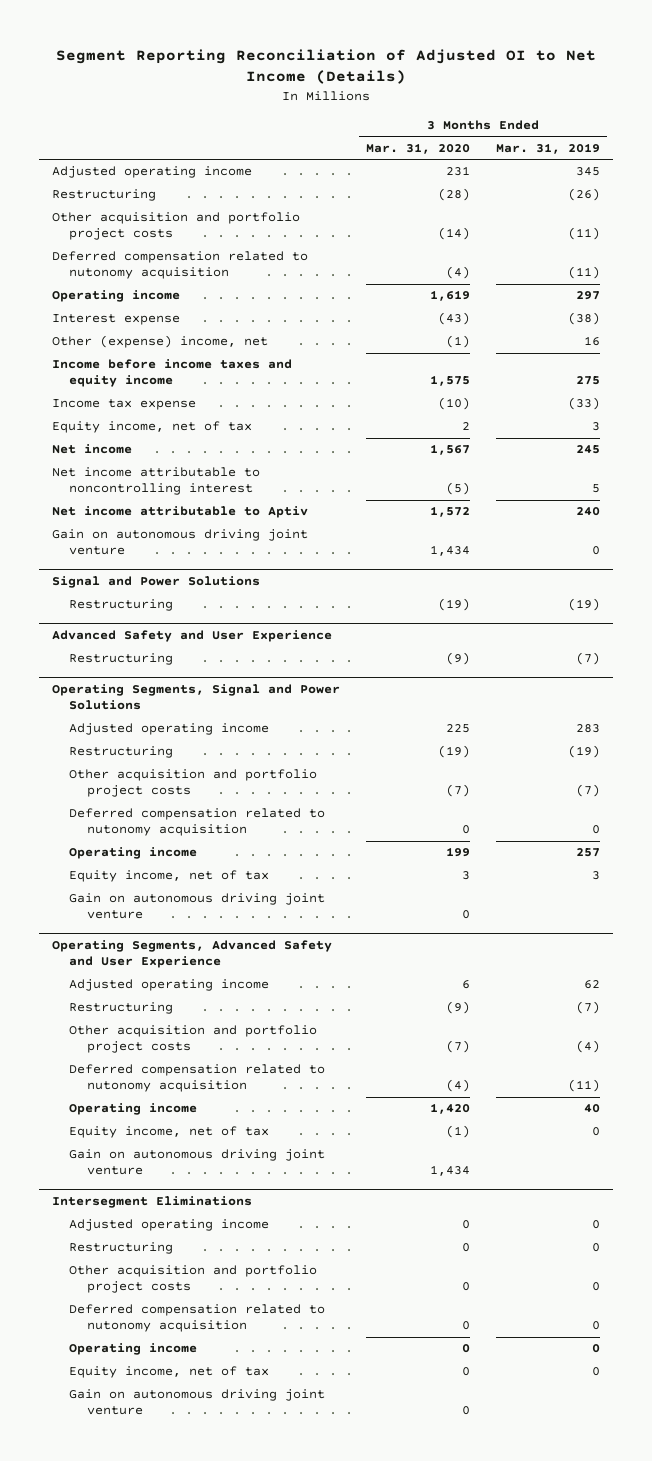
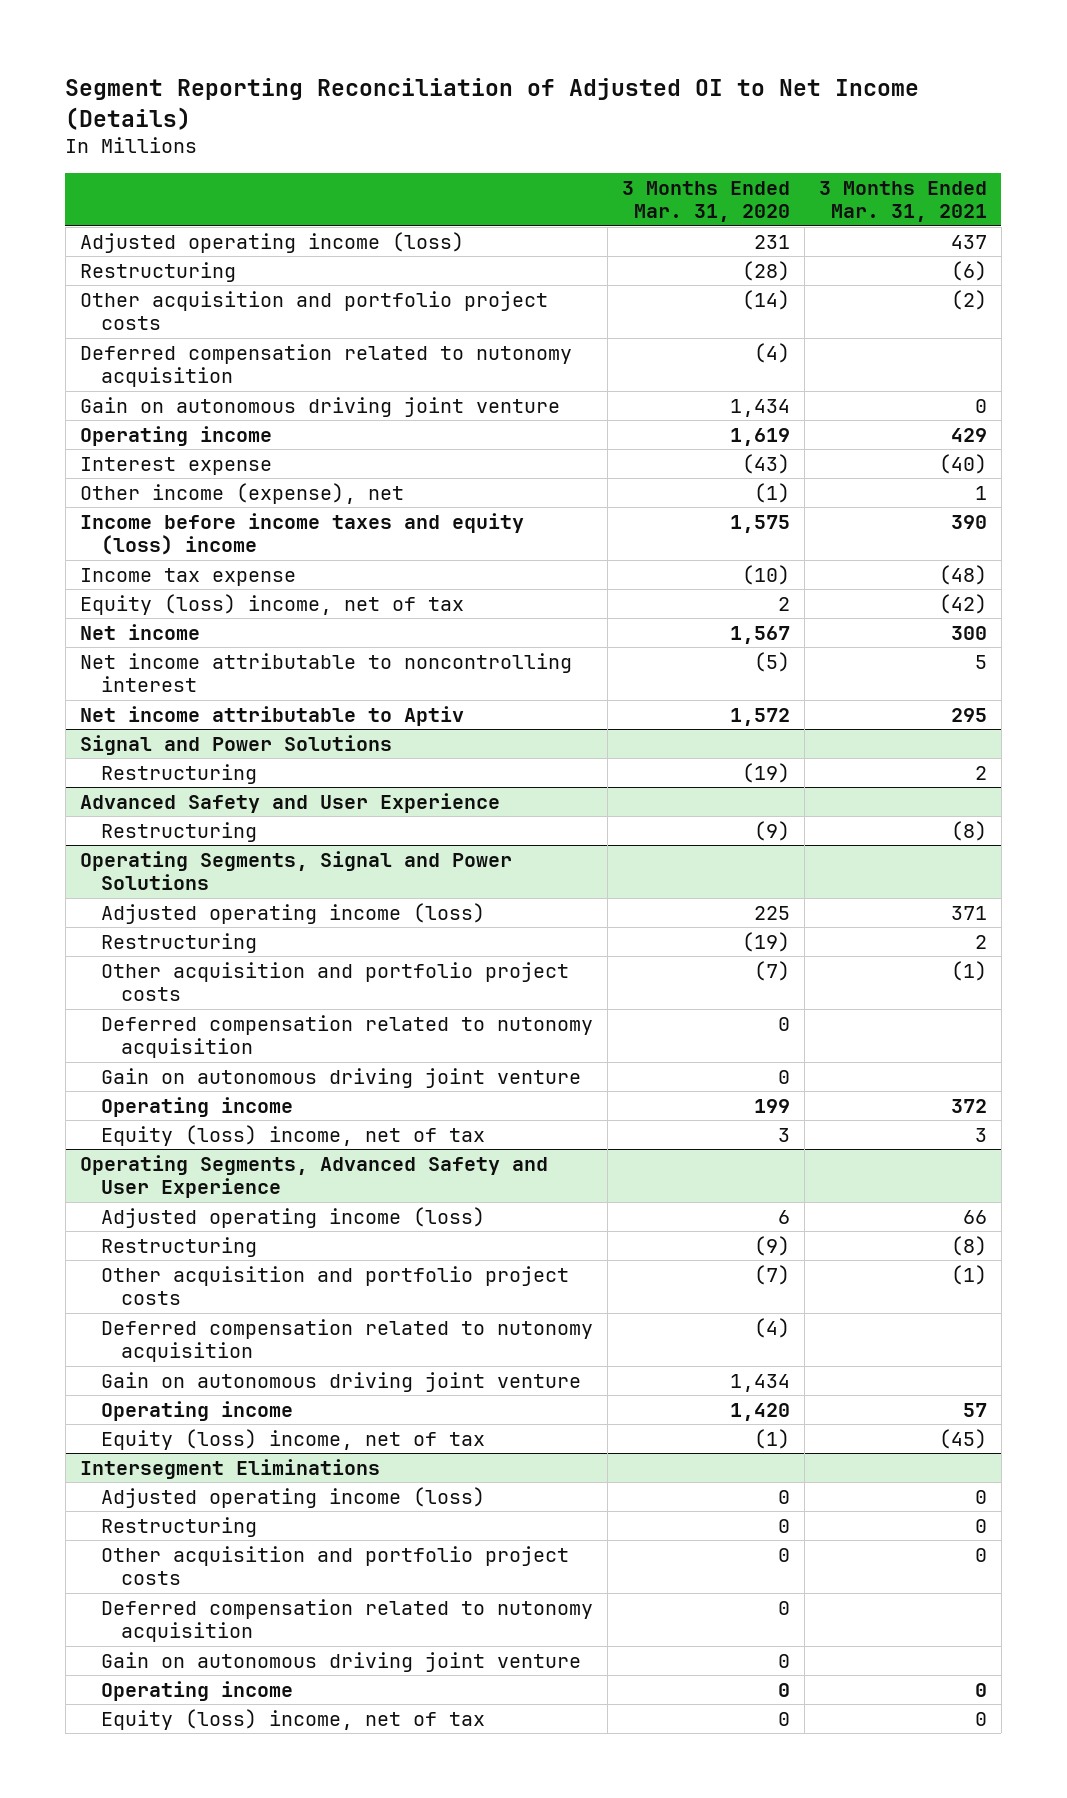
[496,142,601,154] Mar. 31, 2019 -> none
none -> [818,180,987,223] 3 Months Ended Mar. 31, 2021
[51,166,252,179] Adjusted operating income -> [79,231,464,253] Adjusted operating income (loss)
[51,529,308,556] Gain on autonomous driving joint venture -> [79,396,560,417] Gain on autonomous driving joint venture
[51,335,268,349] Other (expense) income, net -> [79,482,404,504] Other income (expense), net
[51,359,292,388] Income before income taxes and equity income -> [79,512,524,556] Income before income taxes and equity (loss) income
[51,421,252,434] Equity income, net of tax -> [79,593,464,615] Equity (loss) income, net of tax
[69,723,270,736] Adjusted operating income -> [100,902,485,924] Adjusted operating income (loss)
[69,870,270,883] Equity income, net of tax -> none
[69,847,198,860] Operating income -> [100,1096,293,1117] Operating income
none -> [100,1124,485,1146] Equity (loss) income, net of tax
[69,979,270,992] Adjusted operating income -> [100,1206,485,1228] Adjusted operating income (loss)
[69,1126,270,1139] Equity income, net of tax -> none
[69,1103,198,1116] Operating income -> [100,1400,293,1421] Operating income
none -> [100,1428,485,1450] Equity (loss) income, net of tax
[69,1219,270,1232] Adjusted operating income -> [100,1486,485,1508] Adjusted operating income (loss)
[69,1366,270,1379] Equity income, net of tax -> none
[69,1343,198,1356] Operating income -> [100,1680,293,1701] Operating income
none -> [100,1708,485,1730] Equity (loss) income, net of tax

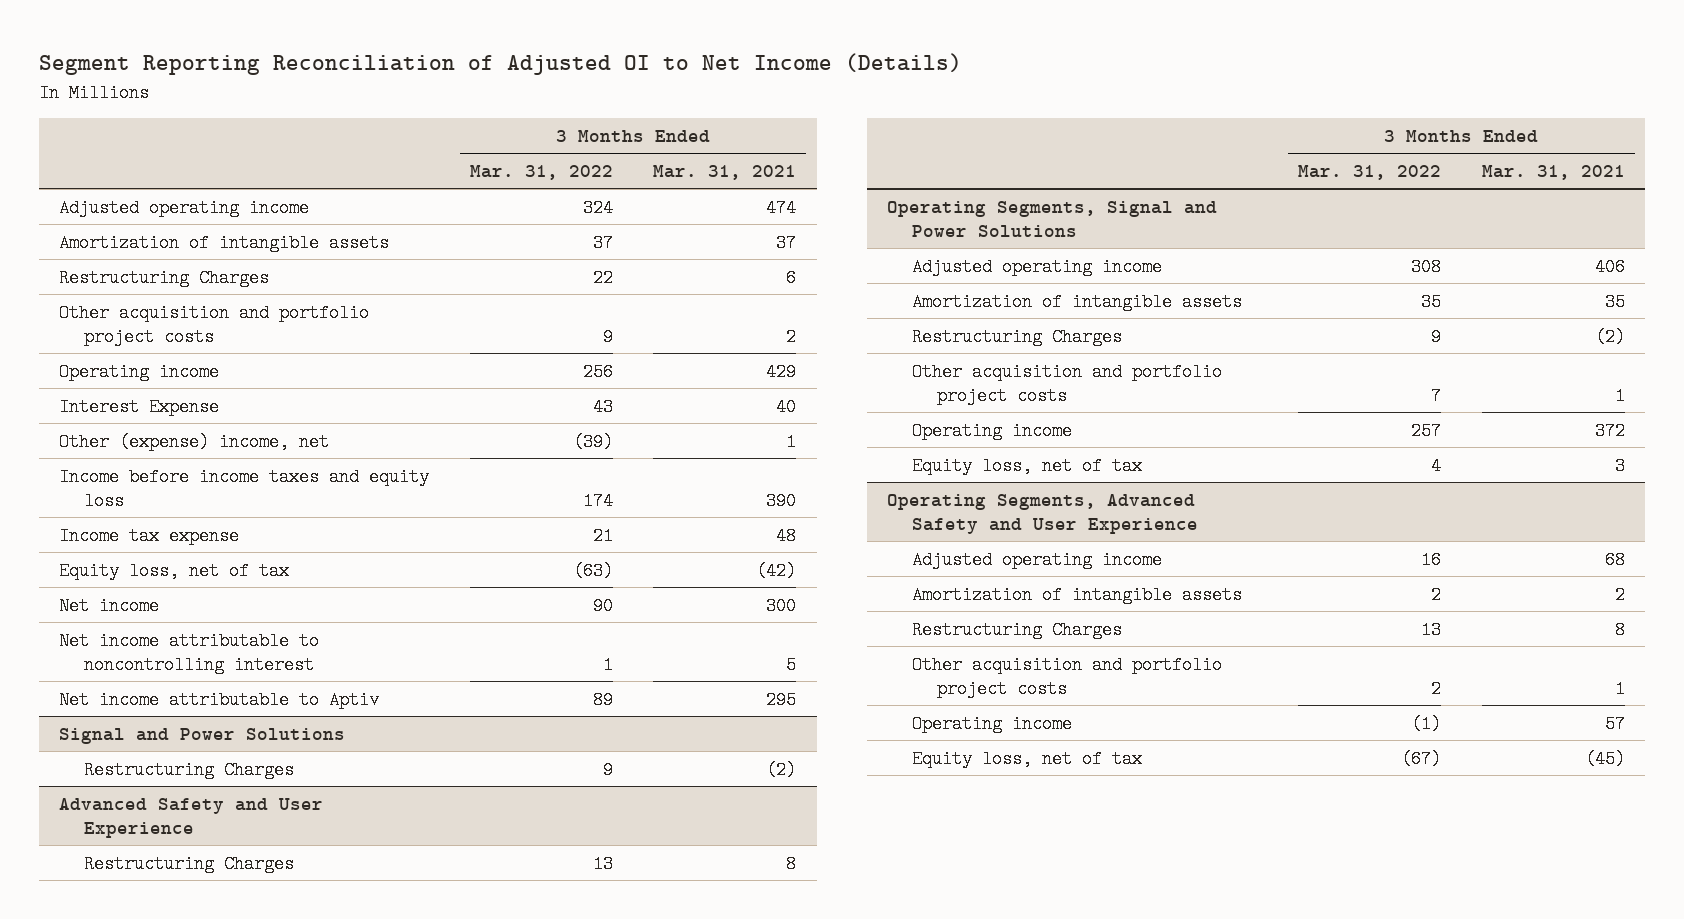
[621,180,790,223] 3 Months Ended Mar. 31, 2020 -> none
none -> [469,164,613,180] Mar. 31, 2022
[79,343,572,388] Deferred compensation related to nutonomy acquisition -> none
[79,396,560,417] Gain on autonomous driving joint venture -> none
[79,231,464,253] Adjusted operating income (loss) -> [59,198,310,217] Adjusted operating income
[950,234,987,249] 437 -> [766,198,797,217] 474
none -> [59,233,390,252] Amortization of intangible assets
[79,261,236,282] Restructuring -> [59,268,270,287] Restructuring Charges
[950,260,987,281] (6) -> [786,268,797,287] 6
[950,289,987,310] (2) -> [786,327,797,346] 2
[79,456,272,475] Interest expense -> [59,397,220,416] Interest Expense
[938,453,987,474] (40) -> [776,397,797,416] 40
[79,482,404,504] Other income (expense), net -> [59,432,330,451] Other (expense) income, net
[79,512,524,556] Income before income taxes and equity (loss) income -> [59,467,430,510] Income before income taxes and equity loss
[938,564,987,585] (48) -> [776,526,797,545] 48
[79,593,464,615] Equity (loss) income, net of tax -> [59,561,290,580] Equity loss, net of tax
[100,763,257,784] Restructuring -> [83,760,294,779] Restructuring Charges
[974,765,987,780] 2 -> [766,760,797,779] (2)
[100,821,257,842] Restructuring -> [83,854,294,873] Restructuring Charges
[950,820,987,841] (8) -> [786,854,797,873] 8
[100,1014,593,1059] Deferred compensation related to nutonomy acquisition -> none
[100,1067,581,1088] Gain on autonomous driving joint venture -> none
[100,902,485,924] Adjusted operating income (loss) -> [912,257,1163,276] Adjusted operating income
[950,905,987,920] 371 -> [1594,257,1625,276] 406
none -> [912,292,1243,311] Amortization of intangible assets
[100,932,257,953] Restructuring -> [912,327,1123,346] Restructuring Charges
[974,934,987,949] 2 -> [1594,327,1625,346] (2)
[950,960,987,981] (1) -> [1614,386,1625,405] 1
[100,1124,485,1146] Equity (loss) income, net of tax -> [912,456,1143,475] Equity loss, net of tax
[100,1318,593,1363] Deferred compensation related to nutonomy acquisition -> none
[100,1371,581,1392] Gain on autonomous driving joint venture -> none
[100,1206,485,1228] Adjusted operating income (loss) -> [912,550,1163,569] Adjusted operating income
[962,1209,987,1224] 66 -> [1604,550,1625,569] 68
none -> [912,585,1243,604] Amortization of intangible assets
[100,1236,257,1257] Restructuring -> [912,620,1123,639] Restructuring Charges
[950,1235,987,1256] (8) -> [1614,620,1625,639] 8
[950,1264,987,1285] (1) -> [1614,679,1625,698] 1
[79,1458,380,1479] Intersegment Eliminations -> none
[100,1486,485,1508] Adjusted operating income (loss) -> none
[100,1516,257,1537] Restructuring -> none
[100,1545,569,1586] Other acquisition and portfolio project costs -> none
[100,1598,593,1643] Deferred compensation related to nutonomy acquisition -> none
[100,1651,581,1672] Gain on autonomous driving joint venture -> none
[100,1680,293,1701] Operating income -> none
[100,1708,485,1730] Equity (loss) income, net of tax -> none
[100,1428,485,1450] Equity (loss) income, net of tax -> [912,749,1143,768] Equity loss, net of tax

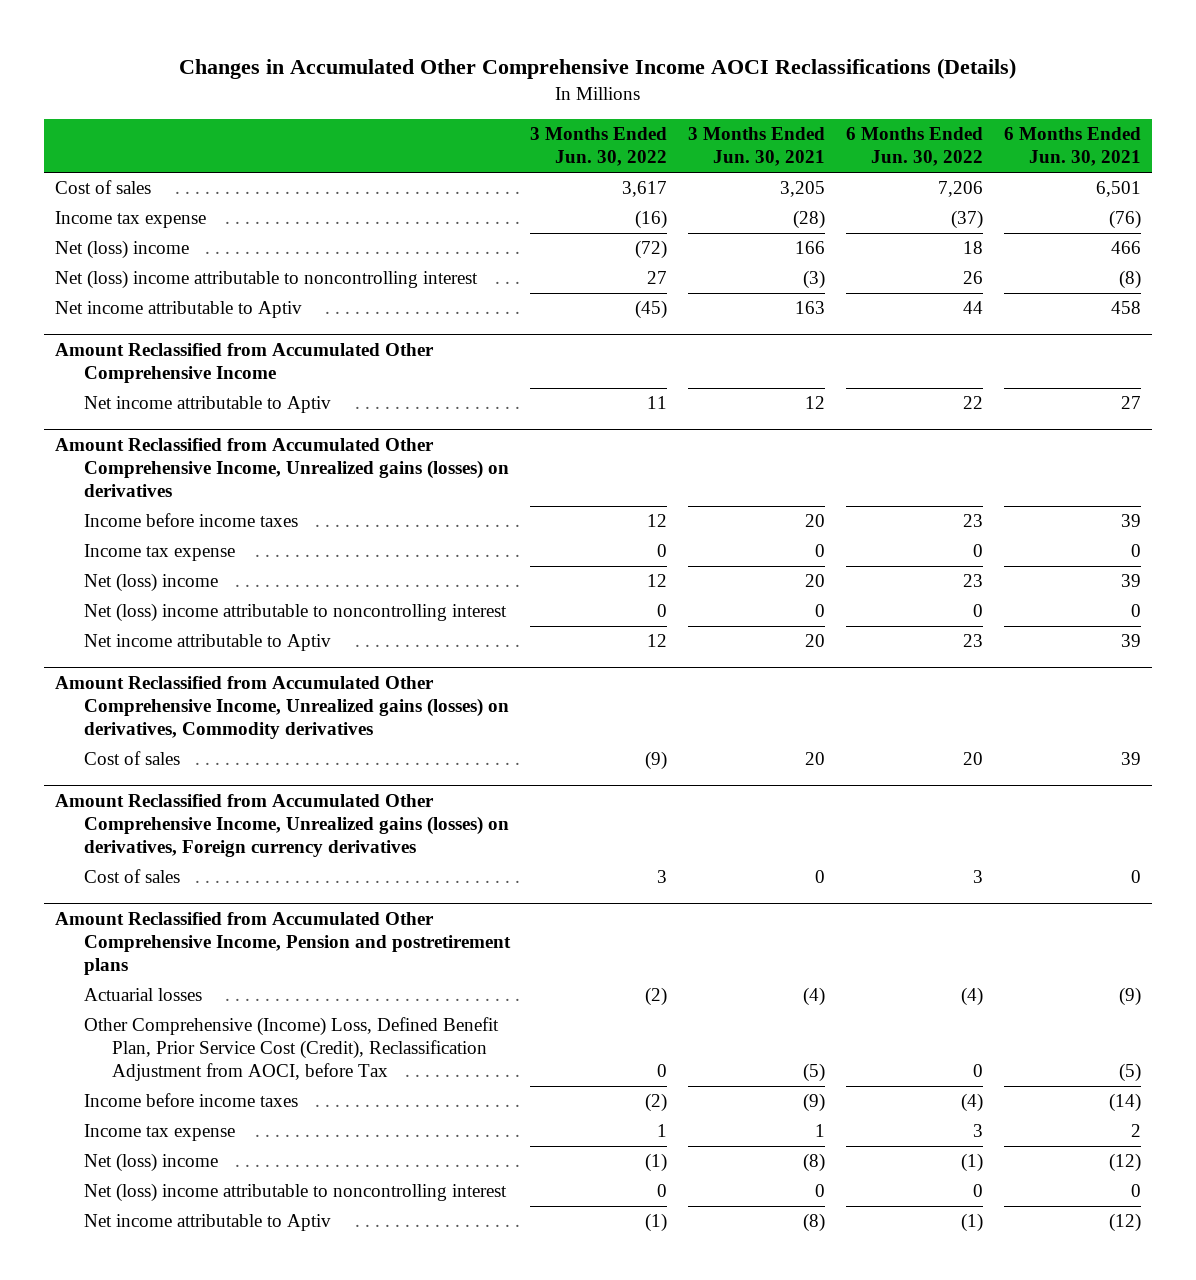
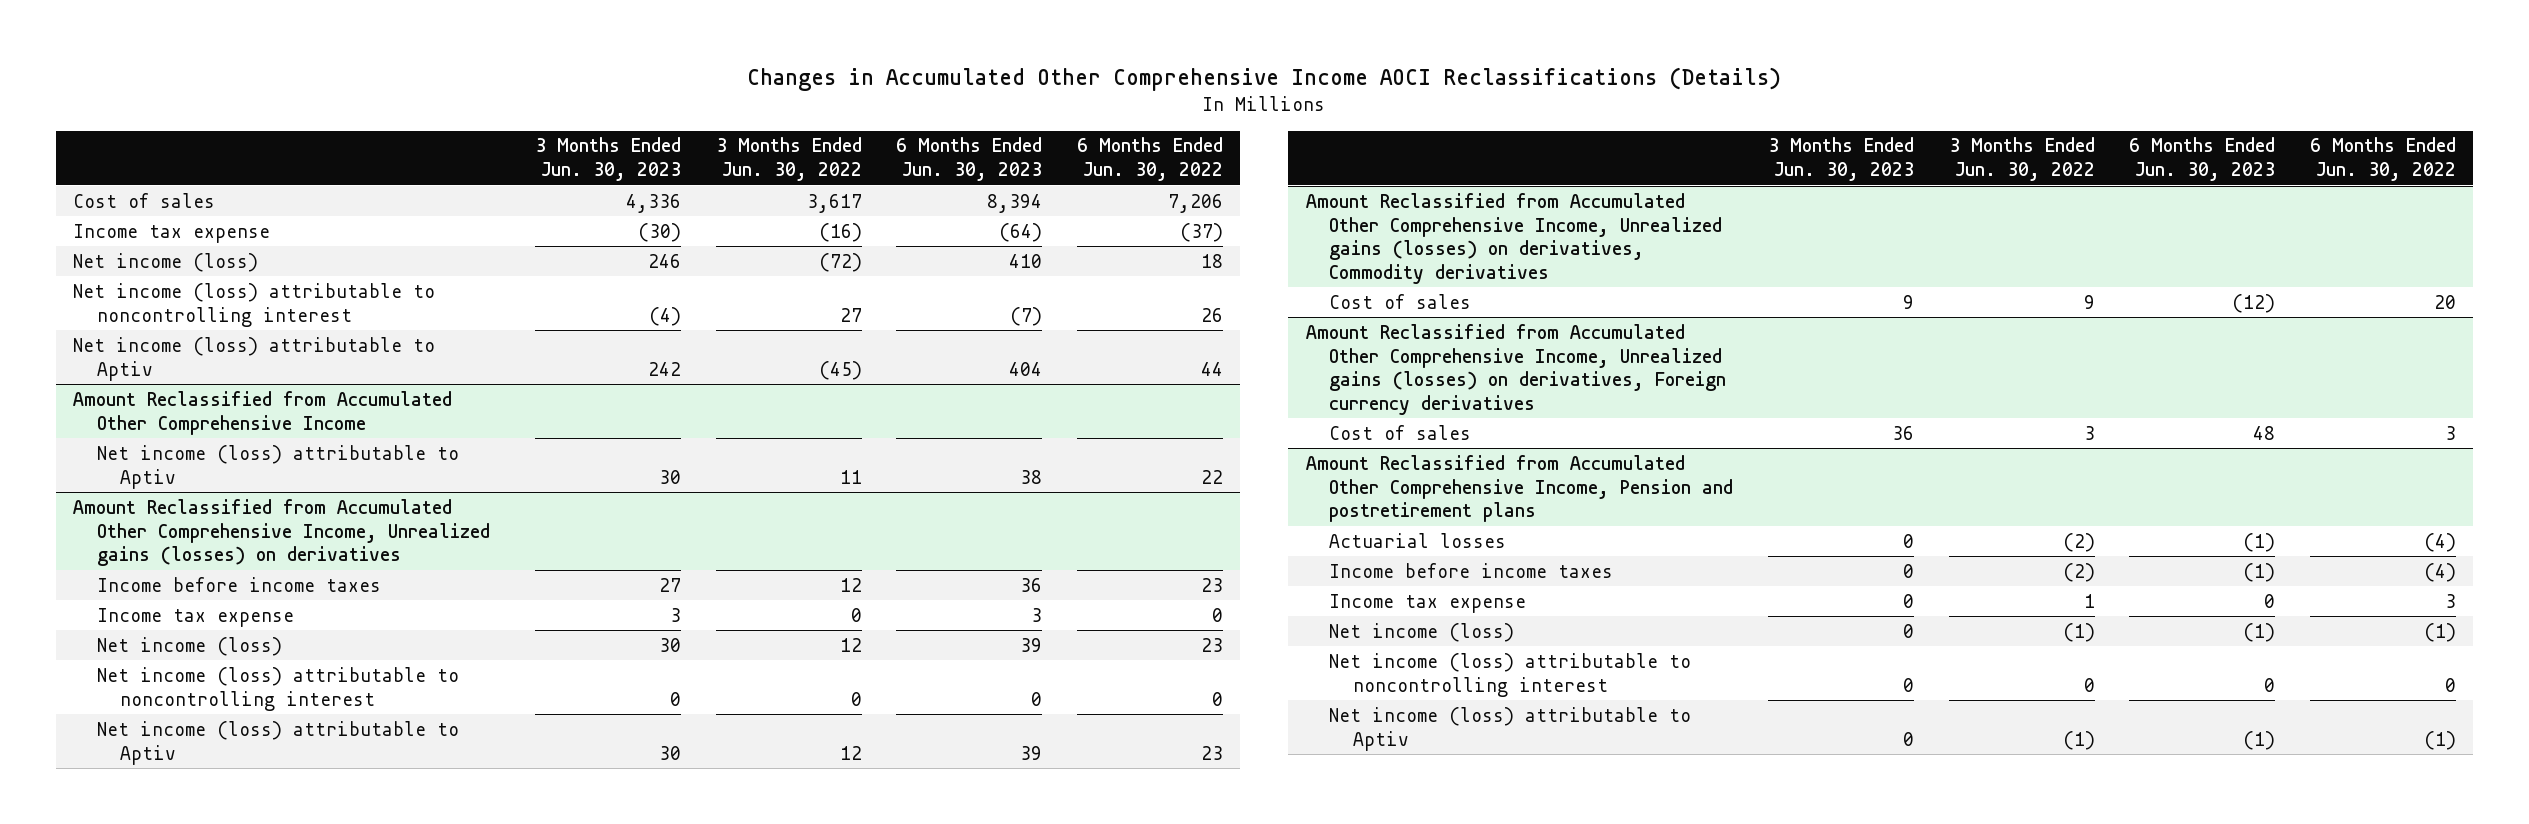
[688,127,826,167] 3 Months Ended Jun. 30, 2021 -> none
[1004,127,1142,167] 6 Months Ended Jun. 30, 2021 -> none
none -> [535,137,682,182] 3 Months Ended Jun. 30, 2023
none -> [896,137,1043,182] 6 Months Ended Jun. 30, 2023
[54,240,189,260] Net (loss) income -> [72,252,258,272] Net income (loss)
[54,270,478,290] Net (loss) income attributable to noncontrolling interest -> [72,282,435,327] Net income (loss) attributable to noncontrolling interest
[54,301,302,319] Net income attributable to Aptiv -> [72,336,435,381] Net income (loss) attributable to Aptiv
[83,396,331,414] Net income attributable to Aptiv -> [96,444,459,489] Net income (loss) attributable to Aptiv
[83,573,218,593] Net (loss) income -> [96,636,282,656] Net income (loss)
[83,603,507,623] Net (loss) income attributable to noncontrolling interest -> [96,666,459,711] Net income (loss) attributable to noncontrolling interest
[83,634,331,652] Net income attributable to Aptiv -> [96,720,459,765] Net income (loss) attributable to Aptiv
[645,751,668,771] (9) -> [2083,294,2095,309] 9
[83,1017,499,1082] Other Comprehensive (Income) Loss, Defined Benefit Plan, Prior Service Cost (Credit), Reclassification Adjustment from AOCI, before Tax -> none
[83,1153,218,1173] Net (loss) income -> [1329,622,1515,642] Net income (loss)
[83,1183,507,1203] Net (loss) income attributable to noncontrolling interest -> [1329,652,1692,697] Net income (loss) attributable to noncontrolling interest
[83,1214,331,1232] Net income attributable to Aptiv -> [1329,706,1692,751] Net income (loss) attributable to Aptiv

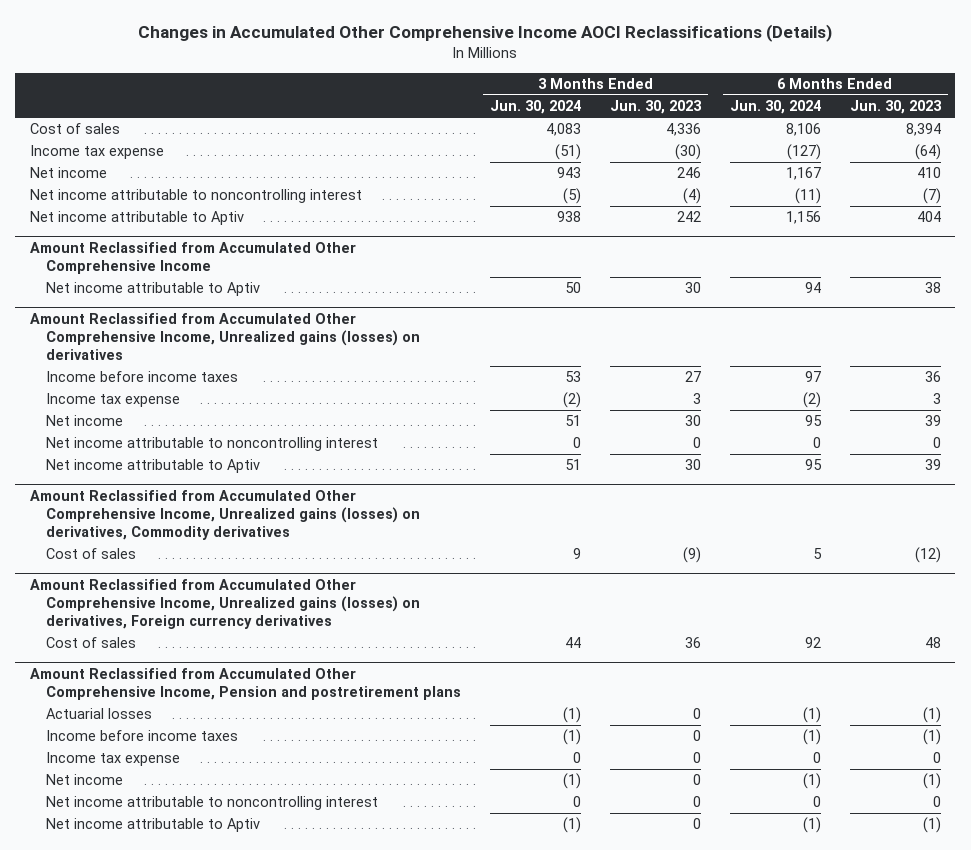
[715,137,862,182] 3 Months Ended Jun. 30, 2022 -> none
[1076,137,1223,182] 6 Months Ended Jun. 30, 2022 -> none
none -> [490,100,582,115] Jun. 30, 2024
none -> [729,100,821,115] Jun. 30, 2024
[72,252,258,272] Net income (loss) -> [29,167,107,179] Net income
[72,282,435,327] Net income (loss) attributable to noncontrolling interest -> [29,189,362,204] Net income attributable to noncontrolling interest
[72,336,435,381] Net income (loss) attributable to Aptiv -> [29,211,244,226] Net income attributable to Aptiv
[96,444,459,489] Net income (loss) attributable to Aptiv -> [46,282,261,297] Net income attributable to Aptiv
[96,636,282,656] Net income (loss) -> [46,415,124,427] Net income
[96,666,459,711] Net income (loss) attributable to noncontrolling interest -> [46,437,379,452] Net income attributable to noncontrolling interest
[96,720,459,765] Net income (loss) attributable to Aptiv -> [46,459,261,474] Net income attributable to Aptiv
[1902,294,1914,309] 9 -> [683,547,702,564] (9)
[1329,622,1515,642] Net income (loss) -> [46,774,124,786] Net income
[1329,652,1692,697] Net income (loss) attributable to noncontrolling interest -> [46,796,379,811] Net income attributable to noncontrolling interest
[1329,706,1692,751] Net income (loss) attributable to Aptiv -> [46,818,261,833] Net income attributable to Aptiv

